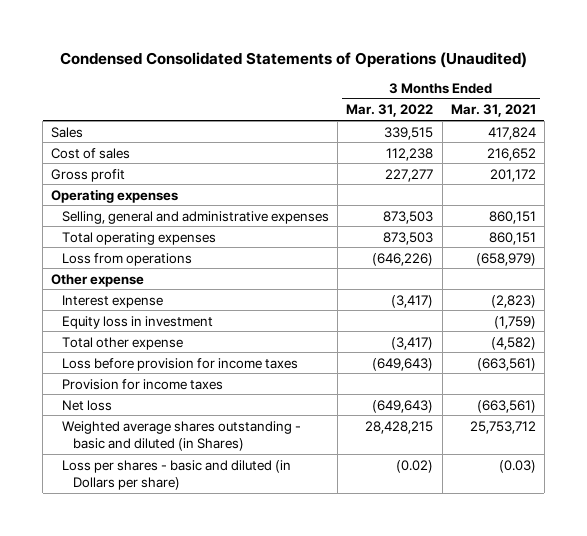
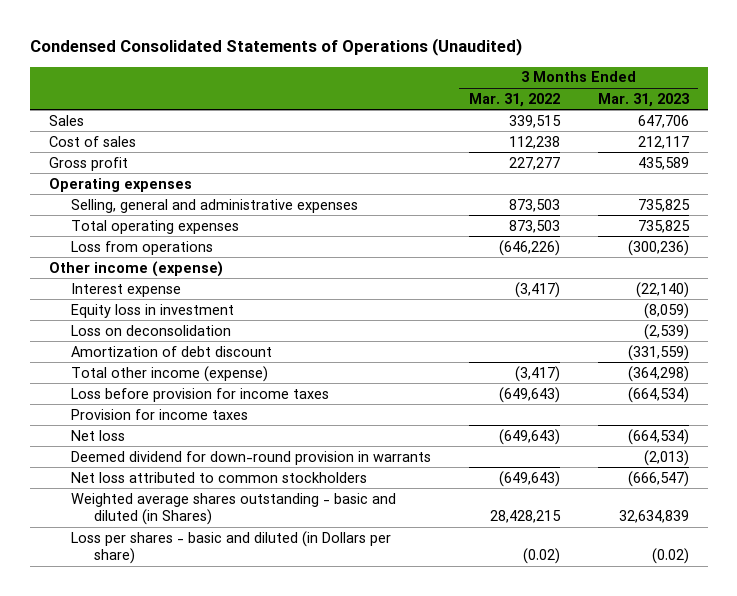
[450,104,536,118] Mar. 31, 2021 -> none
none -> [597,92,689,107] Mar. 31, 2023
[51,273,145,287] Other expense -> [48,260,223,277] Other income (expense)
none -> [71,324,232,336] Loss on deconsolidation
none -> [71,345,273,357] Amortization of debt discount
[62,336,184,350] Total other expense -> [71,365,269,382] Total other income (expense)
none -> [71,450,432,465] Deemed dividend for down-round provision in warrants
none -> [71,471,368,483] Net loss attributed to common stockholders

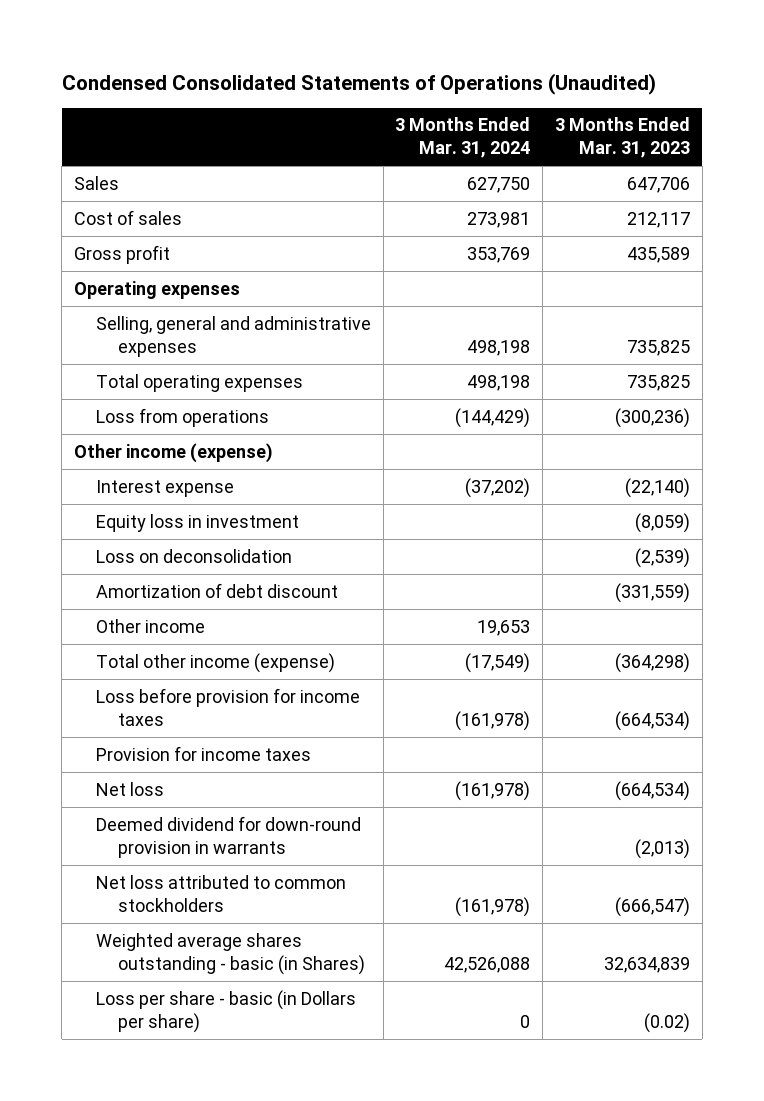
[468,92,560,107] Mar. 31, 2022 -> none
none -> [395,117,531,159] 3 Months Ended Mar. 31, 2024
none -> [96,618,206,633] Other income
[71,492,397,526] Weighted average shares outstanding - basic and diluted (in Shares) -> [96,932,365,975] Weighted average shares outstanding - basic (in Shares)
[71,530,392,565] Loss per shares - basic and diluted (in Dollars per share) -> [96,989,357,1033] Loss per share - basic (in Dollars per share)

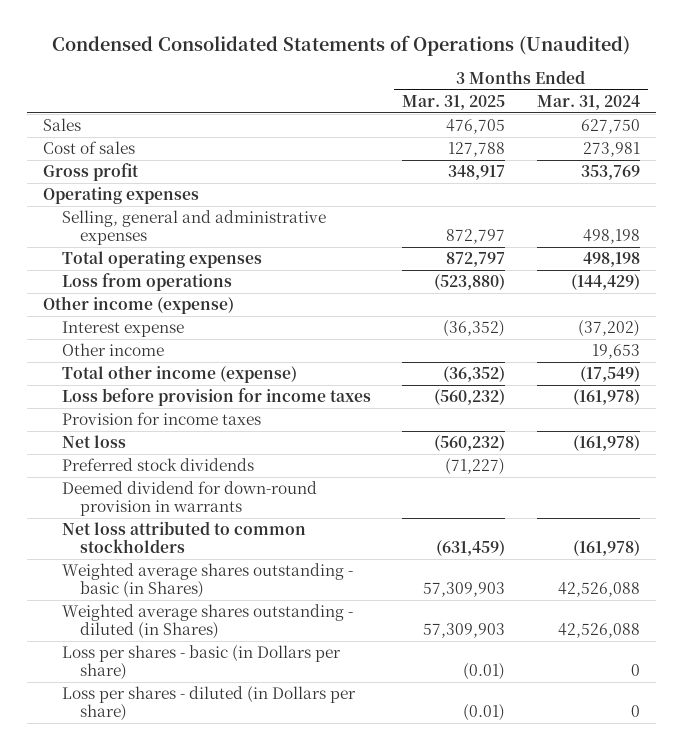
[554,117,690,159] 3 Months Ended Mar. 31, 2023 -> none
none -> [402,94,506,110] Mar. 31, 2025
[96,513,300,532] Equity loss in investment -> none
[96,548,293,563] Loss on deconsolidation -> none
[96,582,339,598] Amortization of debt discount -> none
none -> [61,458,254,472] Preferred stock dividends
none -> [61,604,353,640] Weighted average shares outstanding - diluted (in Shares)
[96,989,357,1033] Loss per share - basic (in Dollars per share) -> [61,645,341,681] Loss per shares - basic (in Dollars per share)
none -> [61,686,356,722] Loss per shares - diluted (in Dollars per share)

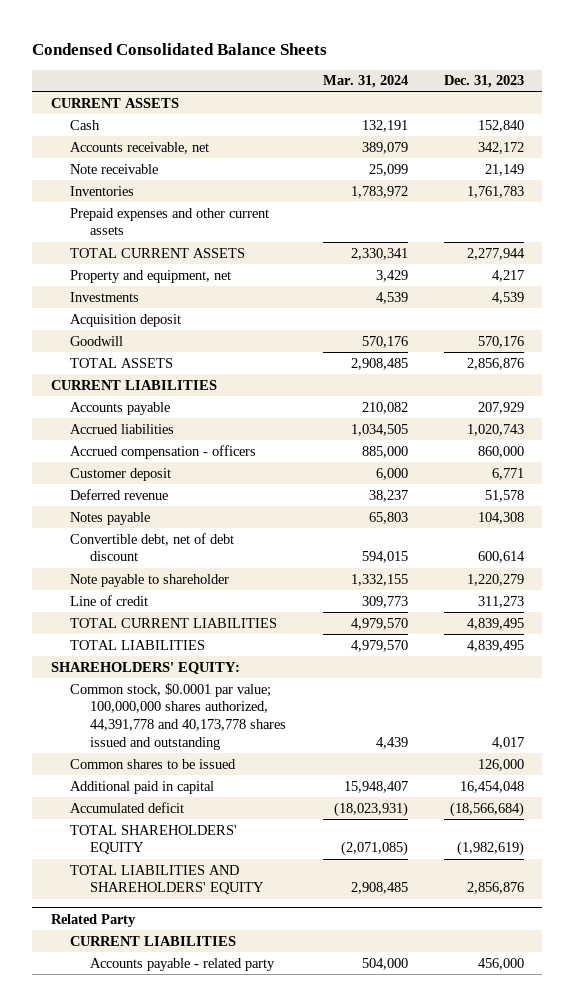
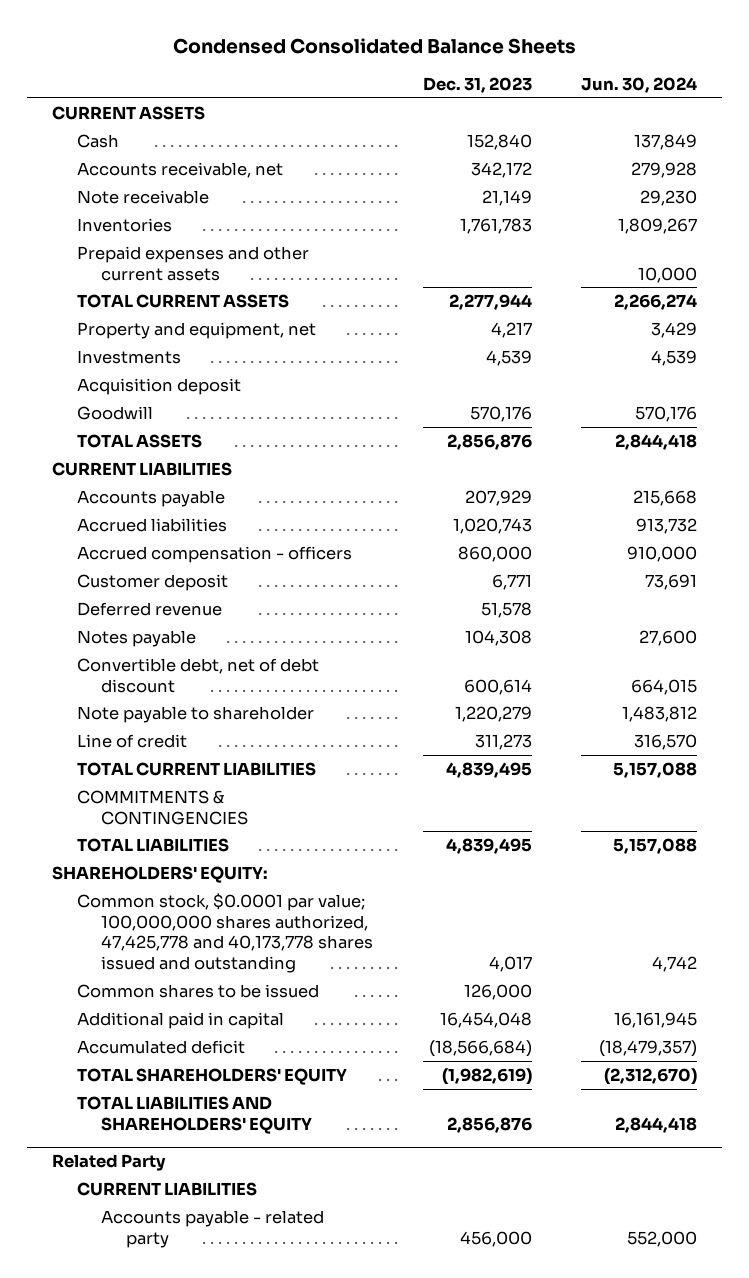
[322,75,408,89] Mar. 31, 2024 -> none
none -> [581,76,698,93] Jun. 30, 2024
none -> [76,789,249,825] COMMITMENTS & CONTINGENCIES
[70,682,286,751] Common stock, $0.0001 par value; 100,000,000 shares authorized, 44,391,778 and 40,173,778 shares issued and outstanding -> [76,892,374,973] Common stock, $0.0001 par value; 100,000,000 shares authorized, 47,425,778 and 40,173,778 shares issued and outstanding

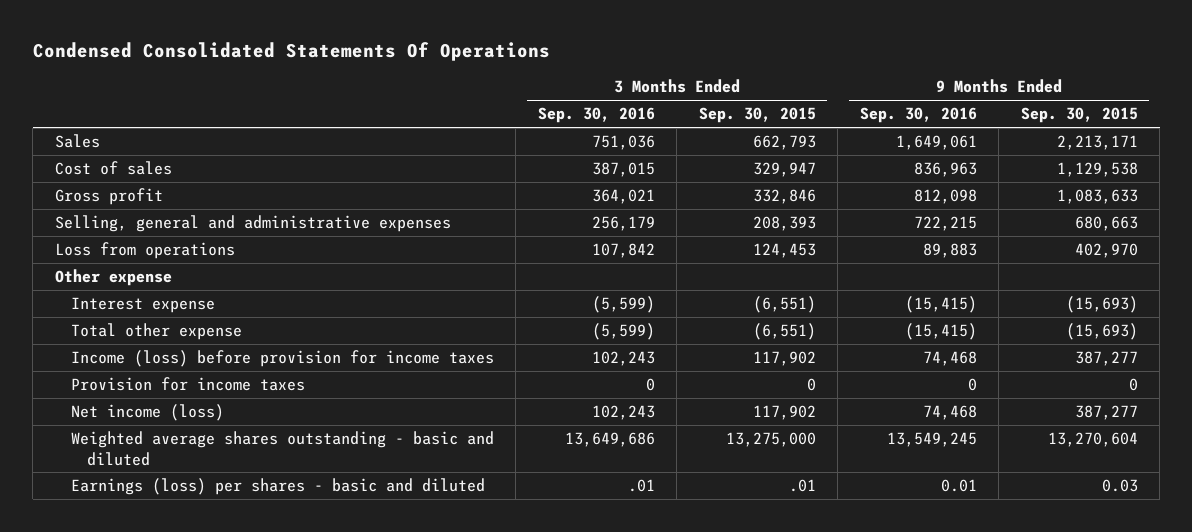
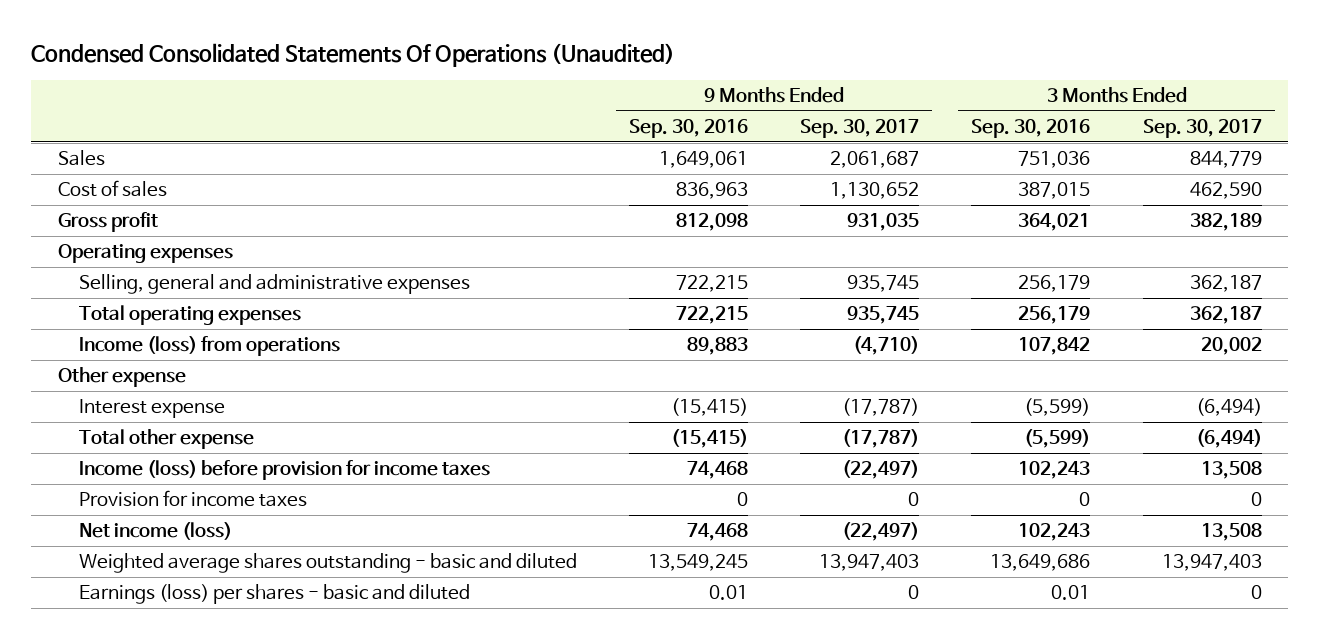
[32,42,550,62] Condensed Consolidated Statements Of Operations -> [31,42,676,67] Condensed Consolidated Statements Of Operations (Unaudited)
[698,107,816,124] Sep. 30, 2015 -> none
[1020,107,1138,124] Sep. 30, 2015 -> none
none -> [800,119,920,139] Sep. 30, 2017
none -> [1142,119,1262,139] Sep. 30, 2017
none -> [57,244,233,264] Operating expenses
none -> [78,305,301,326] Total operating expenses
[54,242,235,260] Loss from operations -> [78,336,340,357] Income (loss) from operations
[627,479,655,493] .01 -> [1051,585,1091,601] 0.01

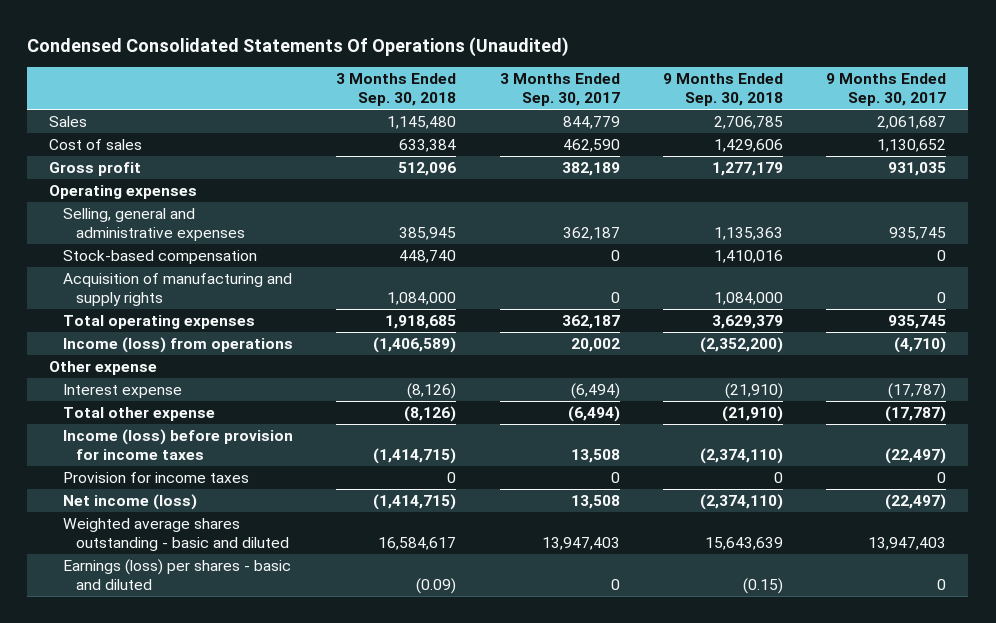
[628,119,748,139] Sep. 30, 2016 -> none
[971,119,1091,139] Sep. 30, 2016 -> none
none -> [336,73,457,106] 3 Months Ended Sep. 30, 2018
none -> [662,73,783,106] 9 Months Ended Sep. 30, 2018
none -> [62,250,257,265] Stock-based compensation
none -> [62,273,292,306] Acquisition of manufacturing and supply rights

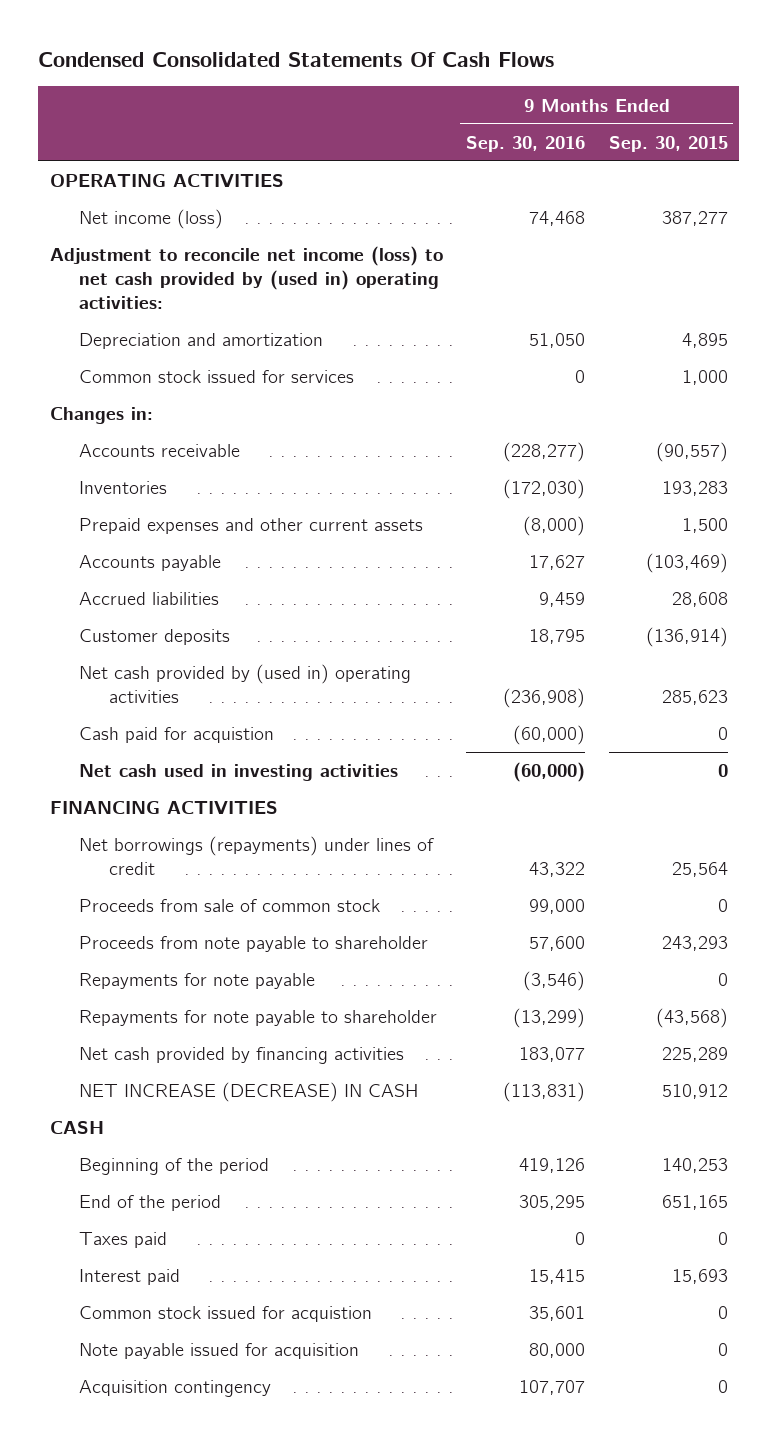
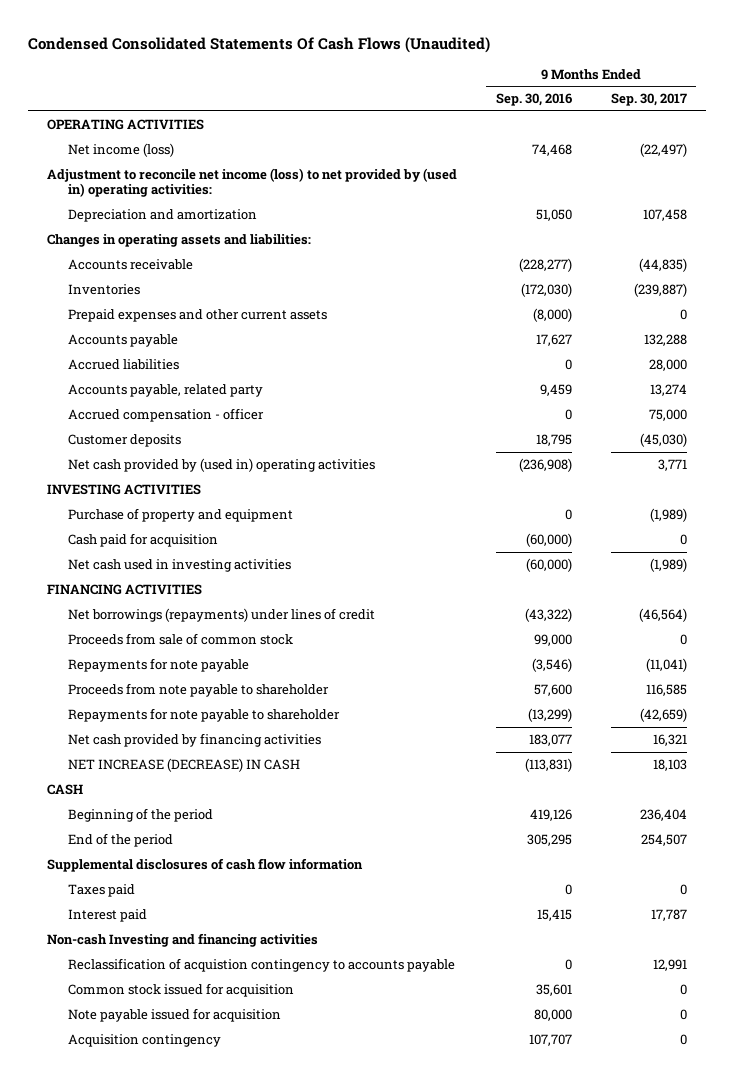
[37,52,554,68] Condensed Consolidated Statements Of Cash Flows -> [28,36,491,53] Condensed Consolidated Statements Of Cash Flows (Unaudited)
[608,135,728,152] Sep. 30, 2015 -> none
none -> [610,93,687,107] Sep. 30, 2017
[49,246,443,310] Adjustment to reconcile net income (loss) to net cash provided by (used in) operating activities: -> [47,168,458,198] Adjustment to reconcile net income (loss) to net provided by (used in) operating activities:
[79,370,355,384] Common stock issued for services -> none
[49,407,153,425] Changes in: -> [47,234,312,248] Changes in operating assets and liabilities:
[539,592,586,608] 9,459 -> [565,359,573,371] 0
none -> [68,384,264,398] Accounts payable, related party
none -> [68,408,265,423] Accrued compensation - officer
none -> [47,484,202,496] INVESTING ACTIVITIES
none -> [68,508,294,523] Purchase of property and equipment
[79,727,275,744] Cash paid for acquistion -> [68,533,219,548] Cash paid for acquisition
[529,862,586,878] 43,322 -> [525,608,573,623] (43,322)
[79,936,429,953] Proceeds from note payable to shareholder -> [68,683,330,698] Proceeds from note payable to shareholder
none -> [47,858,364,873] Supplemental disclosures of cash flow information
none -> [47,933,319,948] Non-cash Investing and financing activities
none -> [68,958,456,973] Reclassification of acquistion contingency to accounts payable
[79,1306,373,1323] Common stock issued for acquistion -> [68,983,295,998] Common stock issued for acquisition

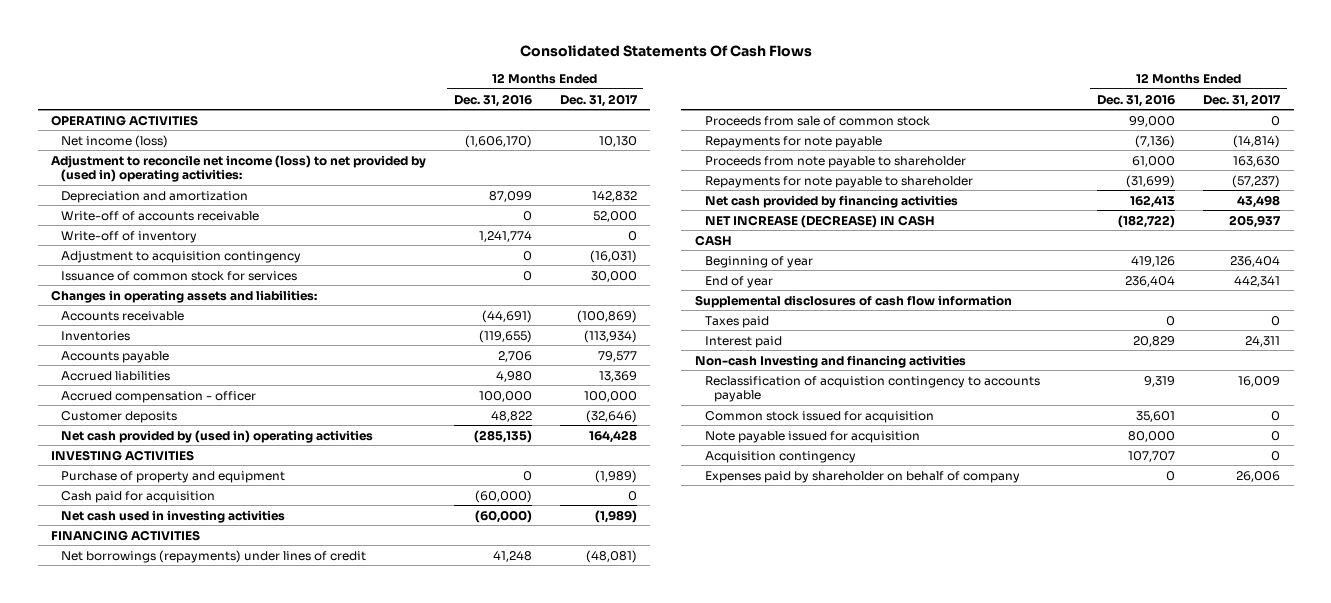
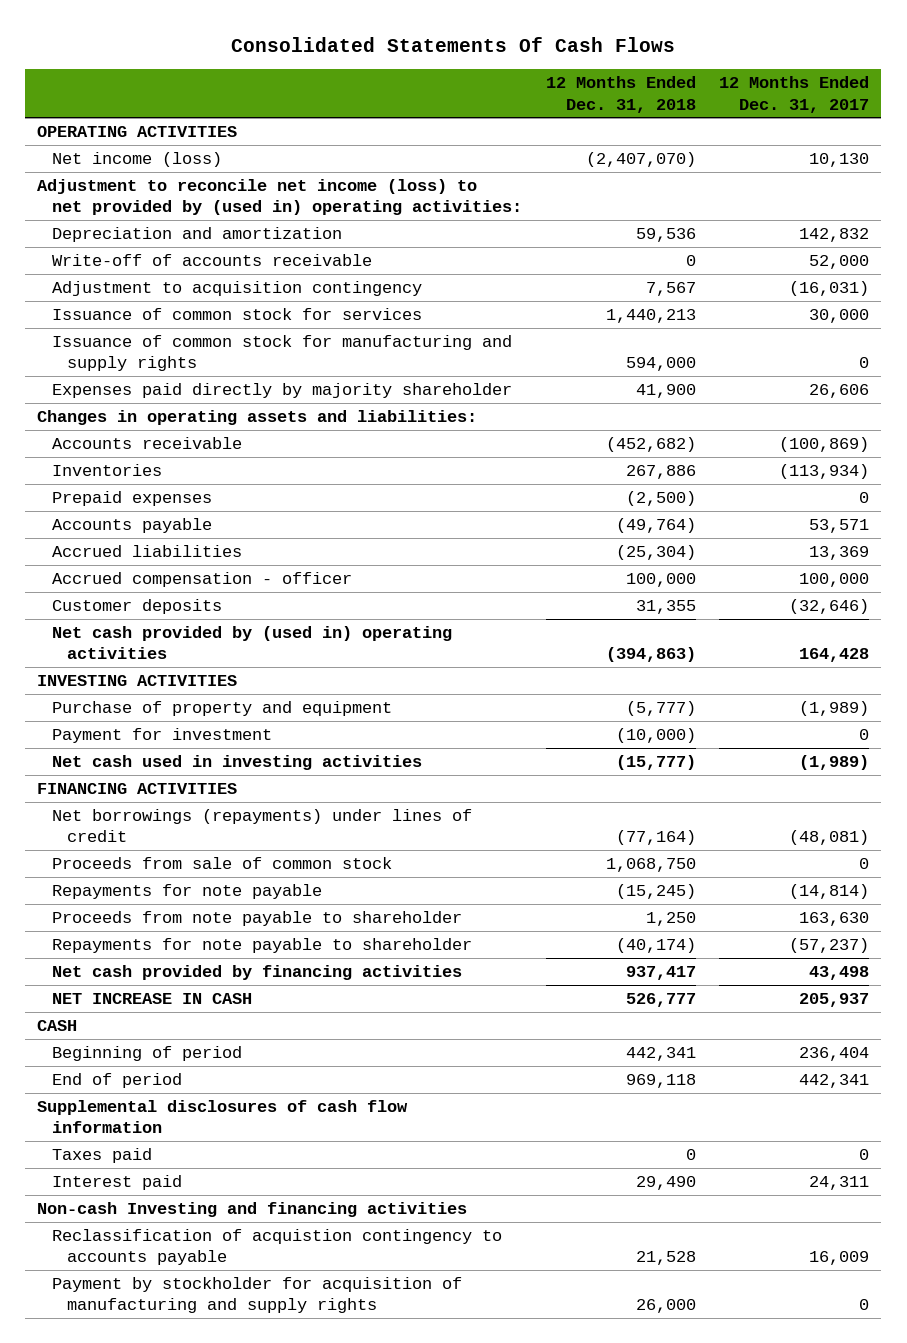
[453,93,532,107] Dec. 31, 2016 -> none
none -> [545,76,696,113] 12 Months Ended Dec. 31, 2018
[61,230,198,243] Write-off of inventory -> none
none -> [52,335,513,372] Issuance of common stock for manufacturing and supply rights
none -> [52,383,513,399] Expenses paid directly by majority shareholder
none -> [52,491,213,507] Prepaid expenses
[597,350,637,362] 79,577 -> [809,519,870,534] 53,571
[61,490,216,503] Cash paid for acquisition -> none
none -> [52,728,273,744] Payment for investment
[704,214,935,228] NET INCREASE (DECREASE) IN CASH -> [52,993,253,1005] NET INCREASE IN CASH
[704,255,813,268] Beginning of year -> [52,1046,243,1062] Beginning of period
[704,275,773,288] End of year -> [52,1073,183,1089] End of period
[704,410,934,423] Common stock issued for acquisition -> none
[704,430,920,443] Note payable issued for acquisition -> none
[704,450,856,463] Acquisition contingency -> none
[704,470,1020,483] Expenses paid by shareholder on behalf of company -> none
none -> [52,1277,463,1314] Payment by stockholder for acquisition of manufacturing and supply rights

